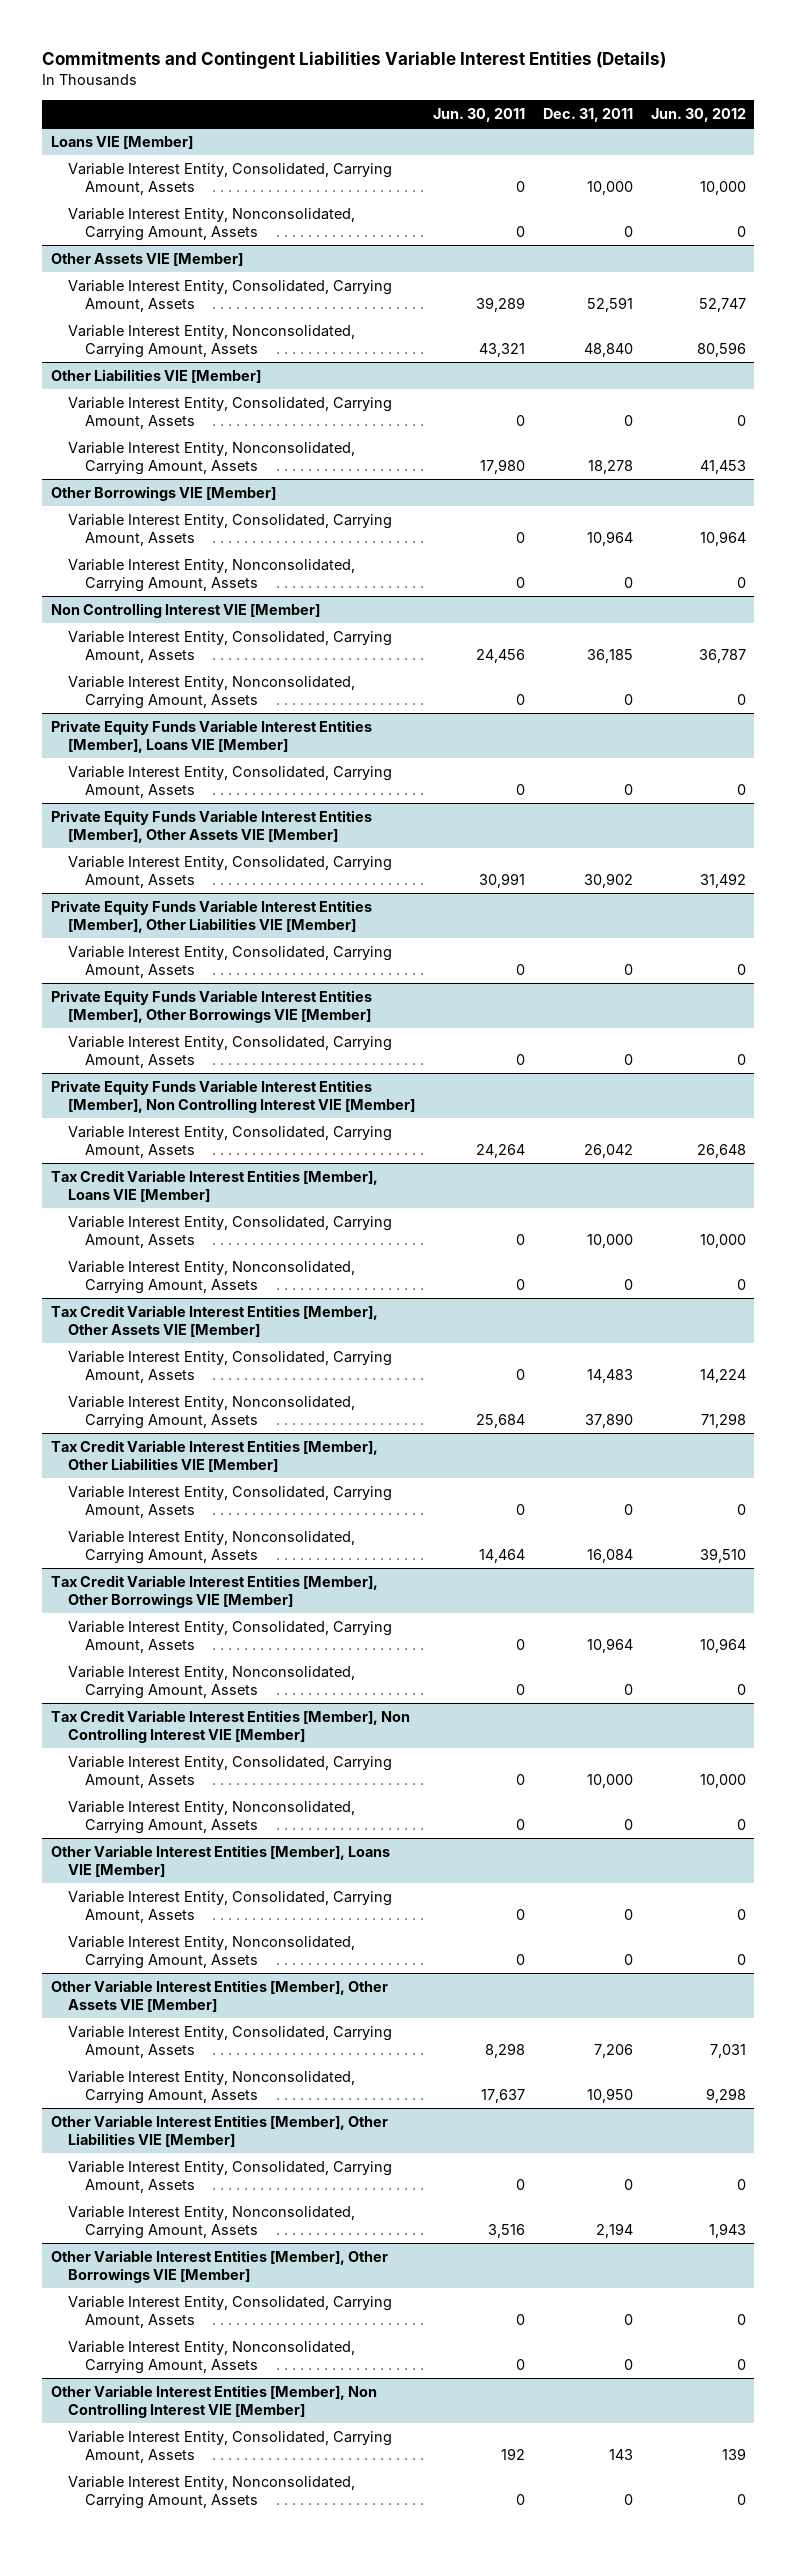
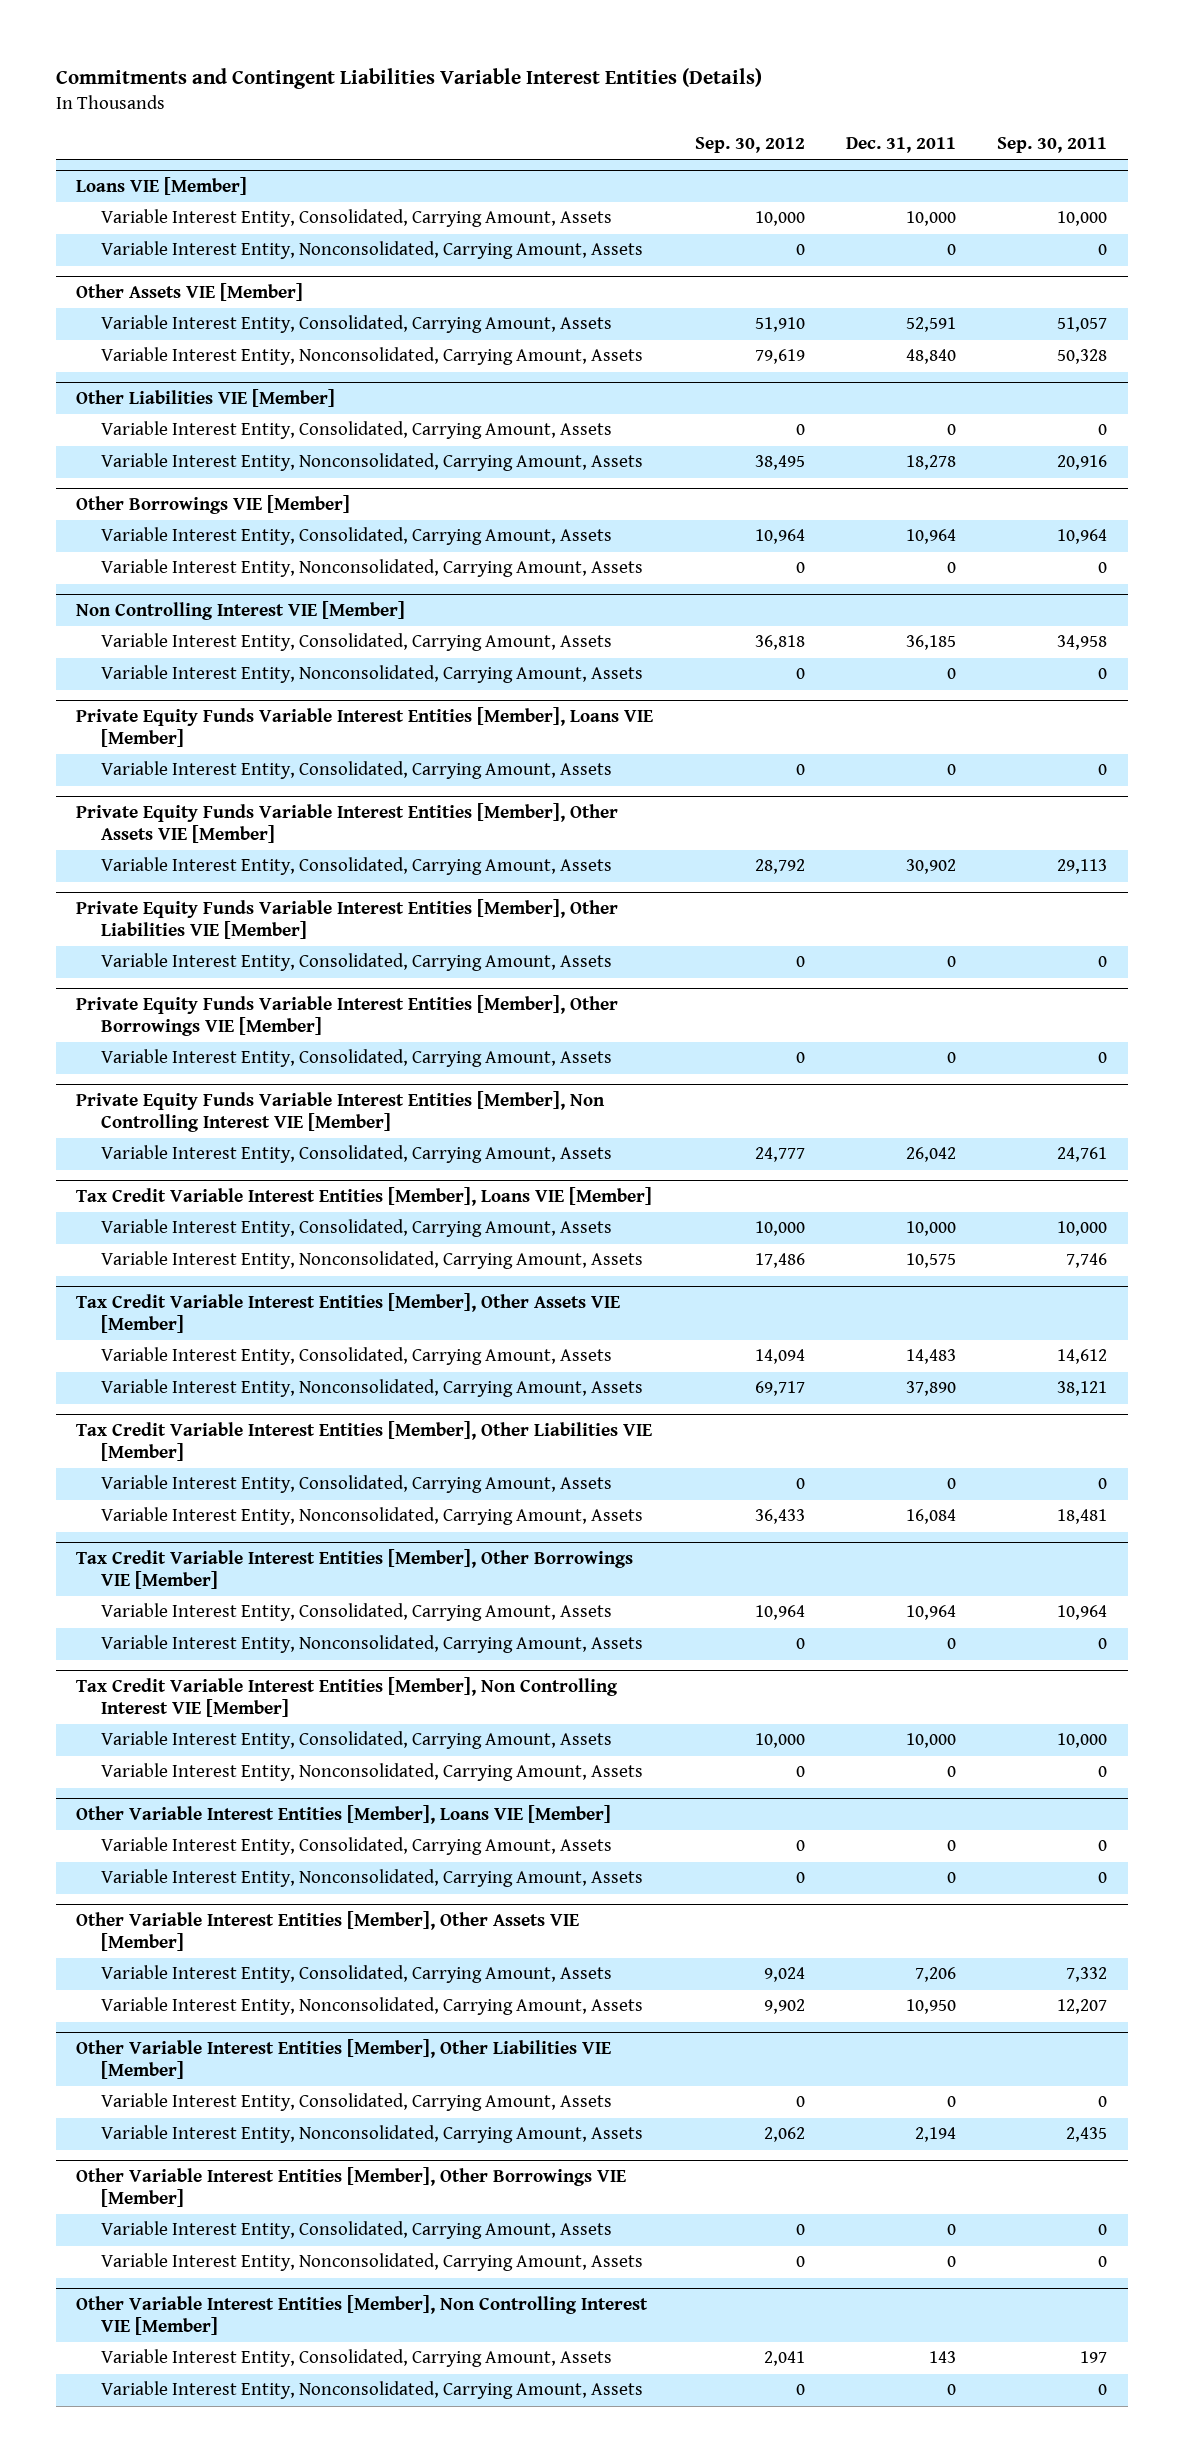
[432,107,525,122] Jun. 30, 2011 -> none
[650,107,746,122] Jun. 30, 2012 -> none
none -> [694,137,805,154] Sep. 30, 2012
none -> [997,137,1108,154] Sep. 30, 2011
[623,1278,633,1290] 0 -> [905,1253,956,1269] 10,575

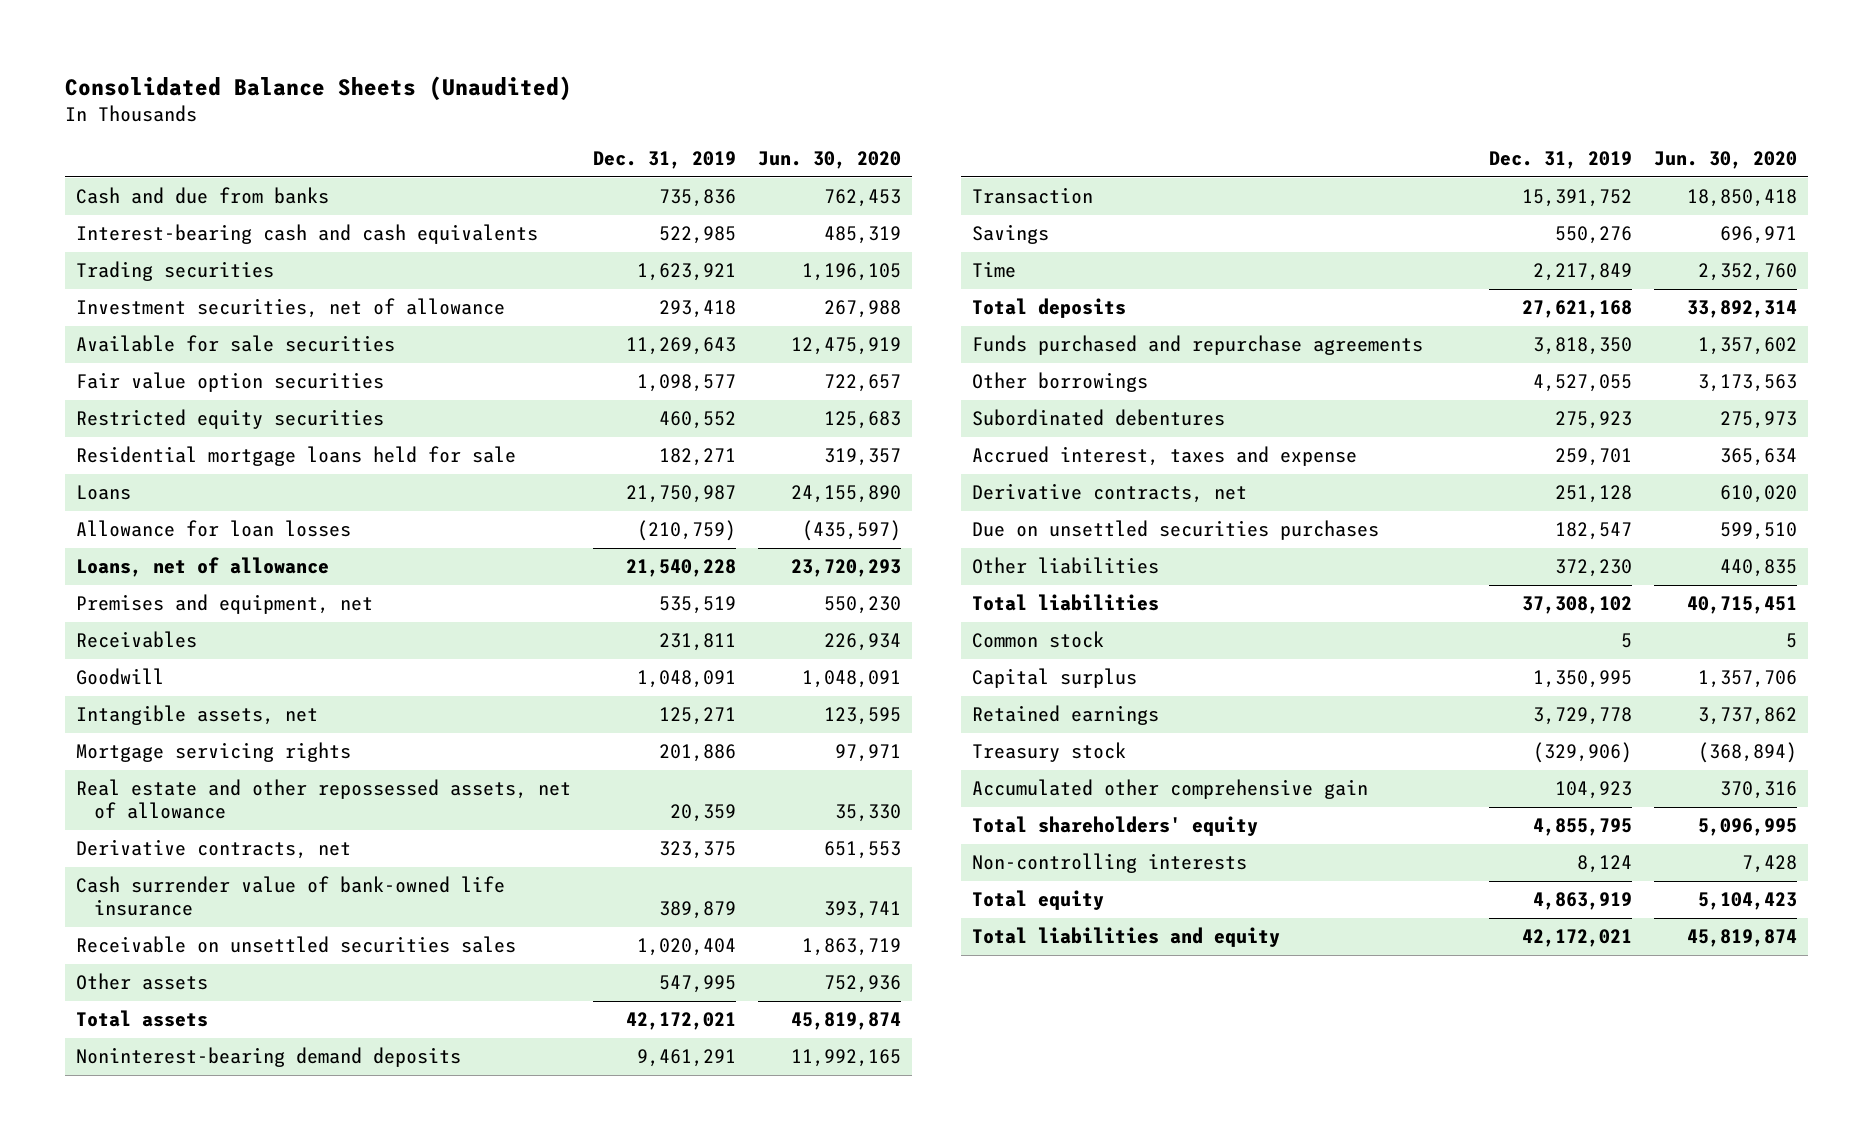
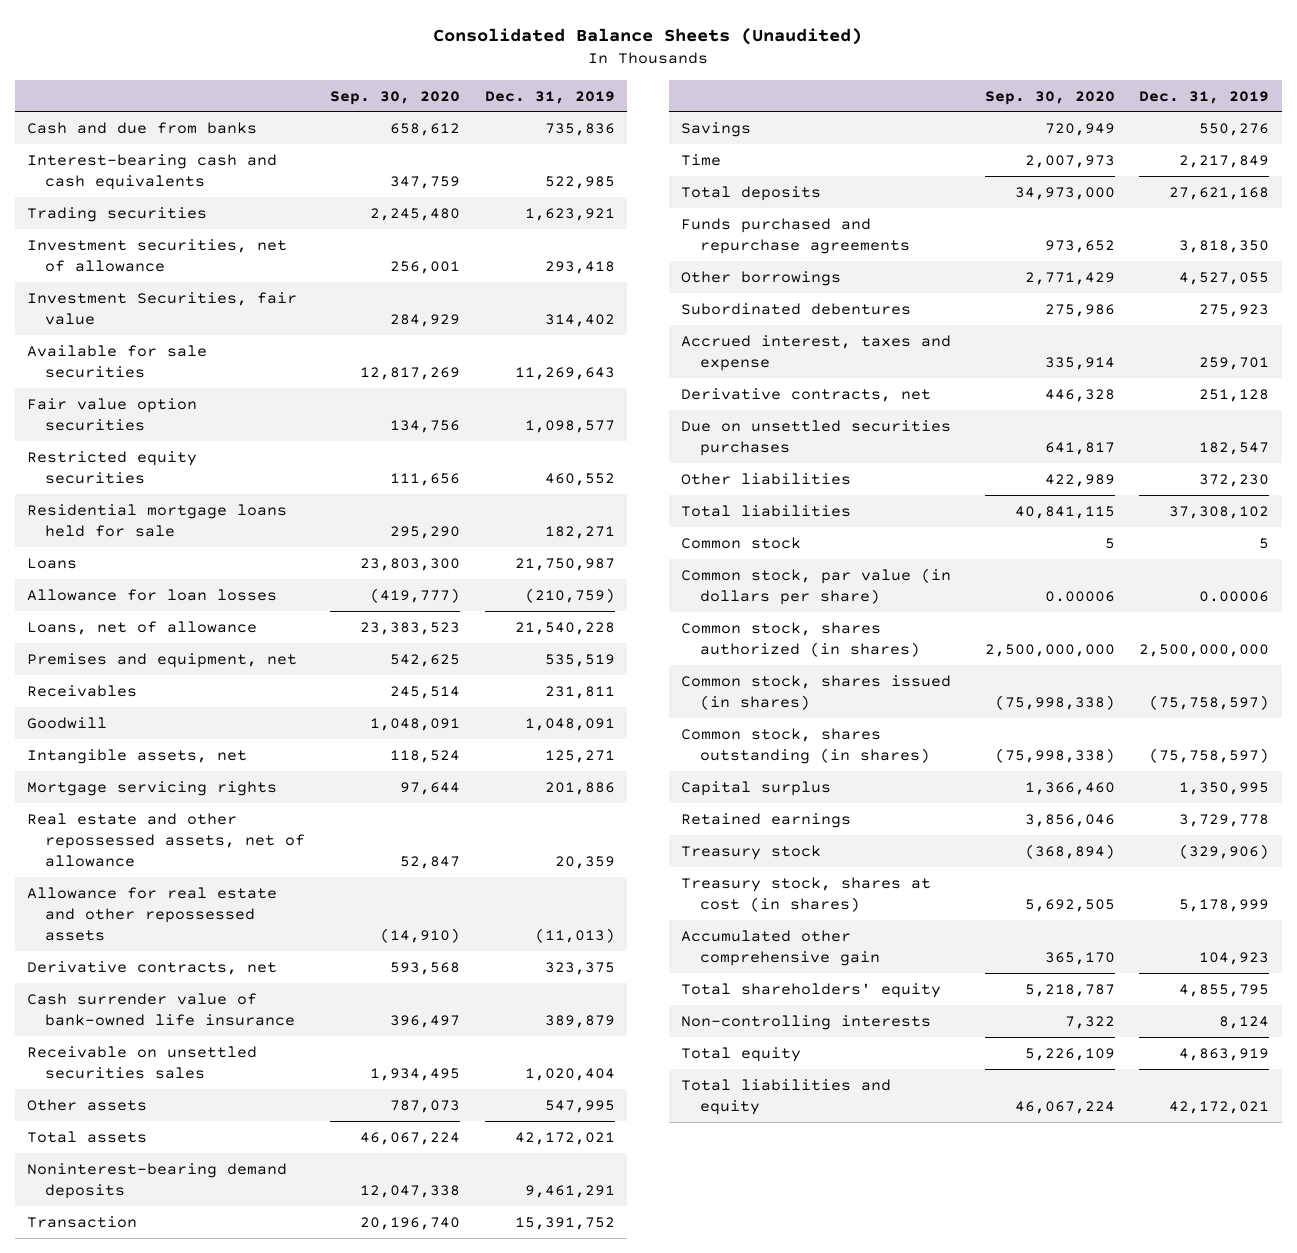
[758,151,902,170] Jun. 30, 2020 -> none
none -> [330,90,461,105] Sep. 30, 2020
none -> [27,291,298,325] Investment Securities, fair value
none -> [27,886,278,942] Allowance for real estate and other repossessed assets
none -> [681,567,952,605] Common stock, par value (in dollars per share)
none -> [681,621,920,657] Common stock, shares authorized (in shares)
none -> [681,674,952,710] Common stock, shares issued (in shares)
none -> [681,727,930,764] Common stock, shares outstanding (in shares)
none -> [681,876,932,912] Treasury stock, shares at cost (in shares)

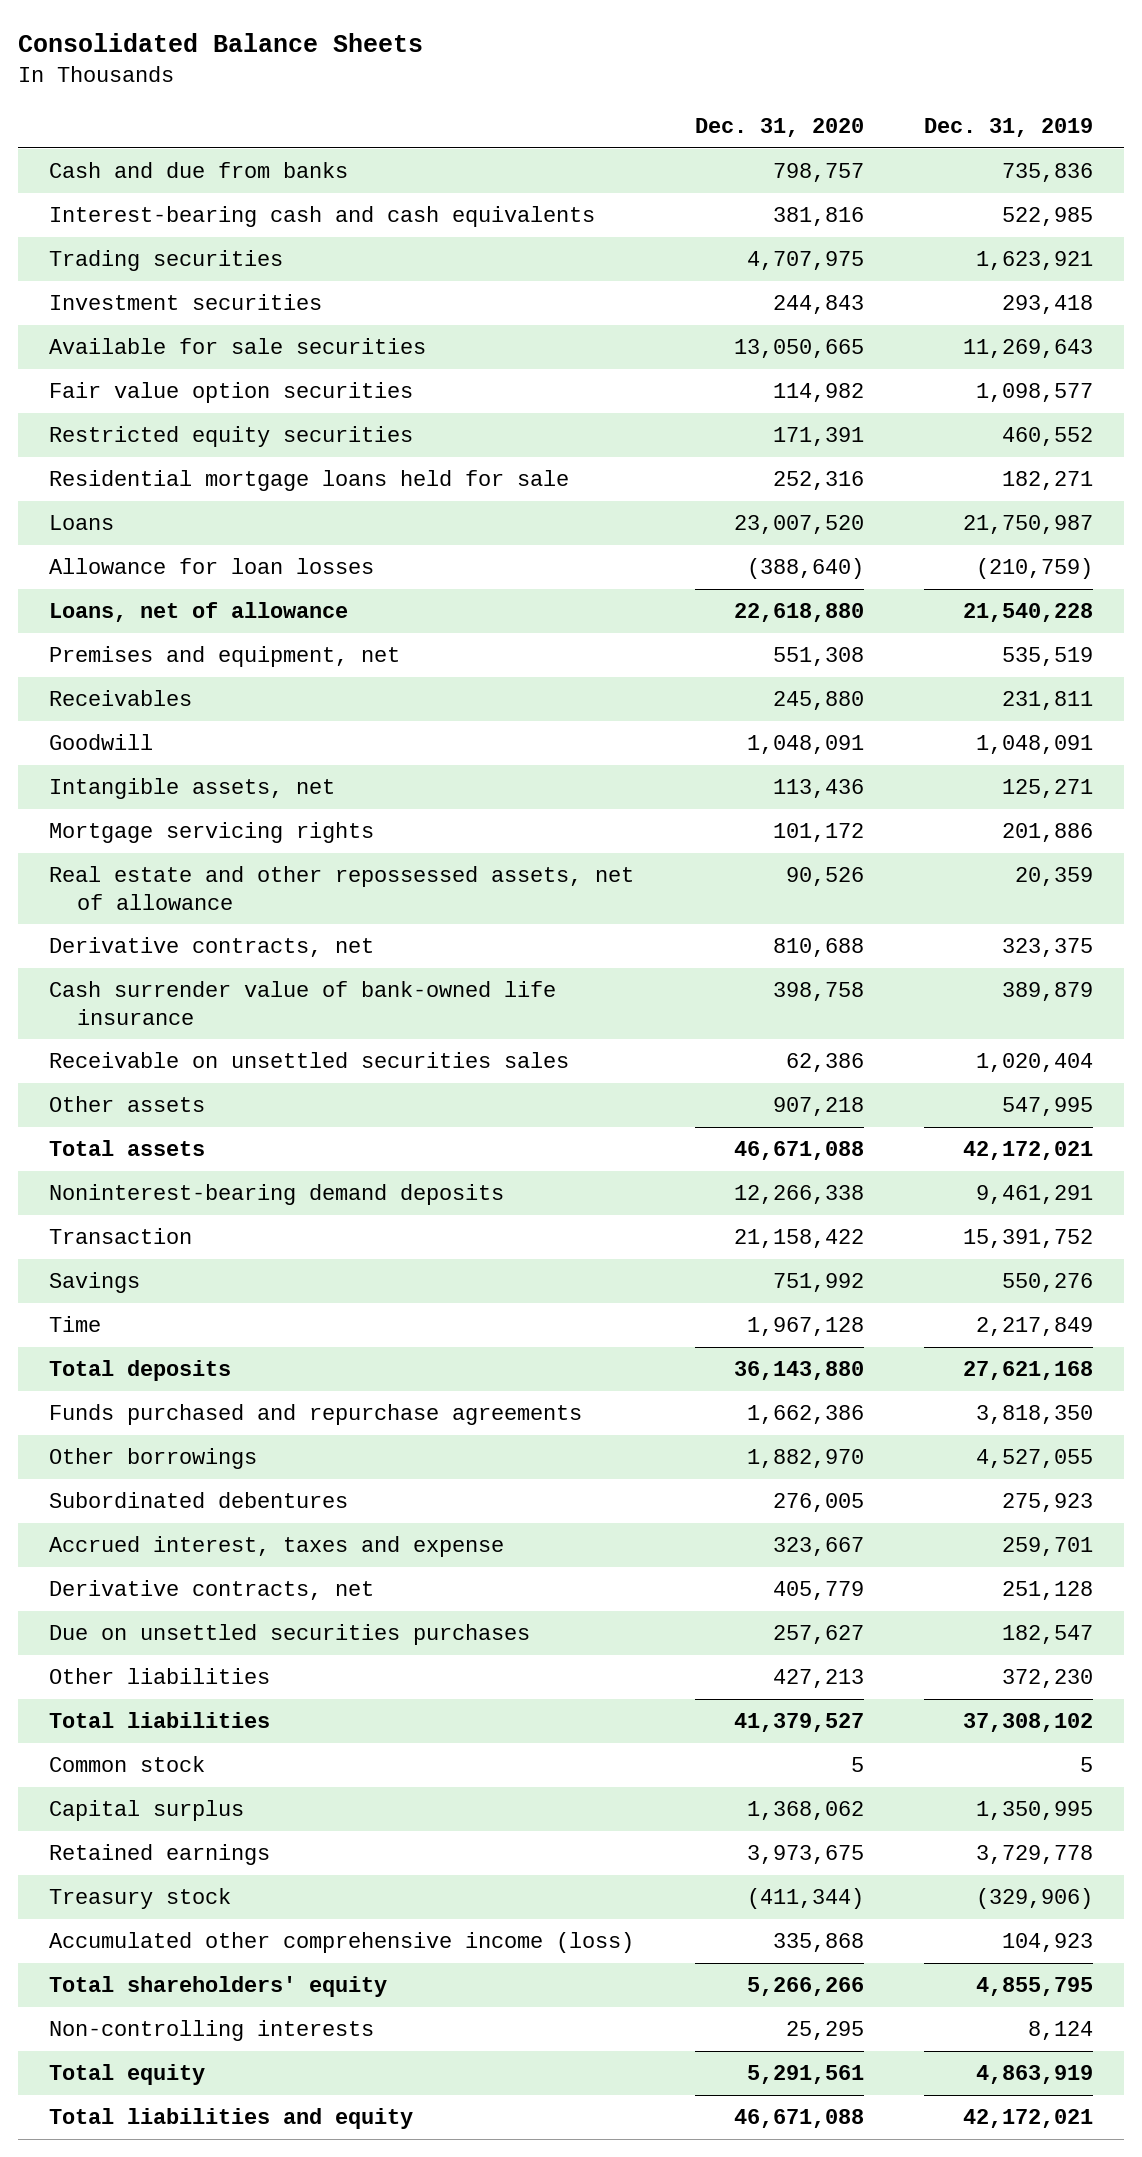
[433,27,863,45] Consolidated Balance Sheets (Unaudited) -> [18,33,424,53] Consolidated Balance Sheets
[330,90,461,105] Sep. 30, 2020 -> none
none -> [694,117,864,137] Dec. 31, 2020
[27,291,298,325] Investment Securities, fair value -> none
[27,238,288,272] Investment securities, net of allowance -> [48,294,322,311] Investment securities
[27,886,278,942] Allowance for real estate and other repossessed assets -> none
[681,567,952,605] Common stock, par value (in dollars per share) -> none
[681,621,920,657] Common stock, shares authorized (in shares) -> none
[681,674,952,710] Common stock, shares issued (in shares) -> none
[681,727,930,764] Common stock, shares outstanding (in shares) -> none
[681,876,932,912] Treasury stock, shares at cost (in shares) -> none
[681,929,880,966] Accumulated other comprehensive gain -> [48,1932,634,1954] Accumulated other comprehensive income (loss)

